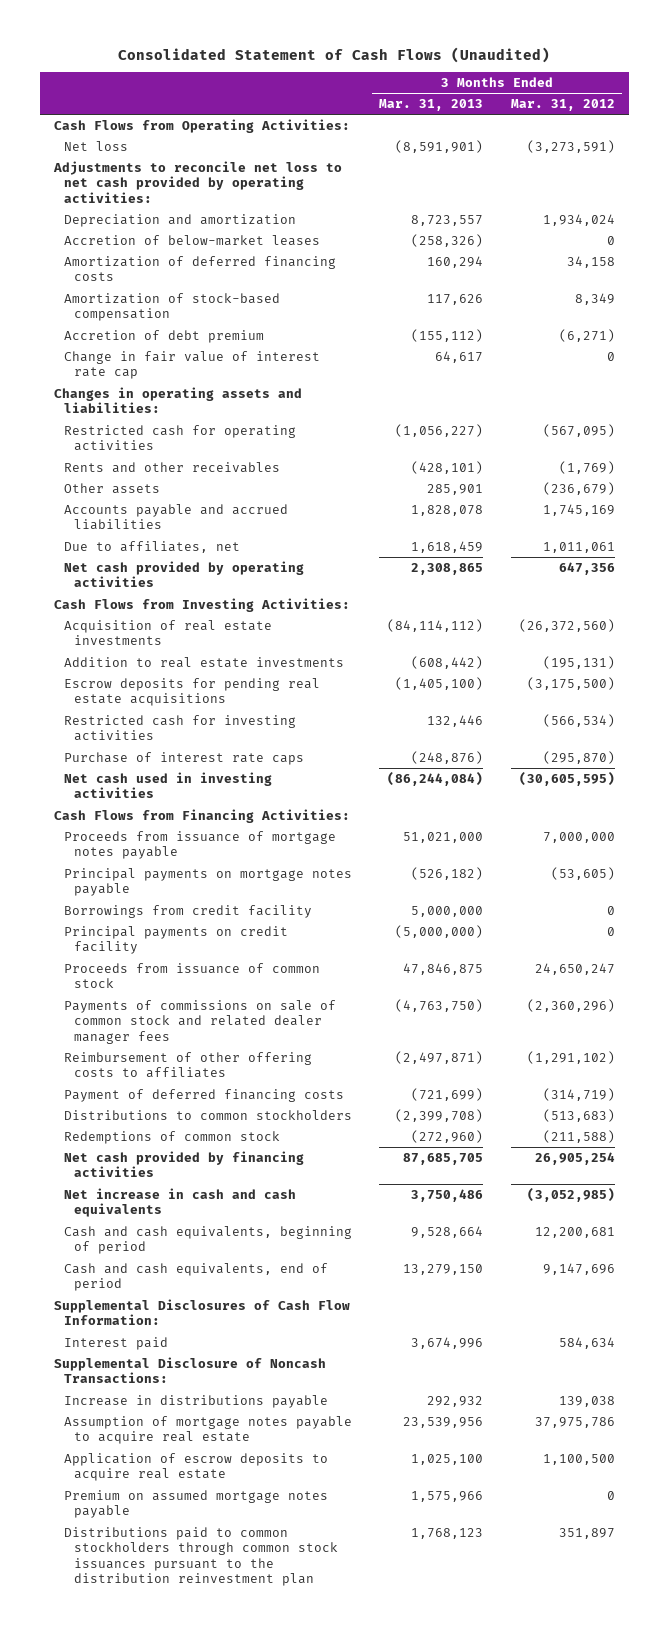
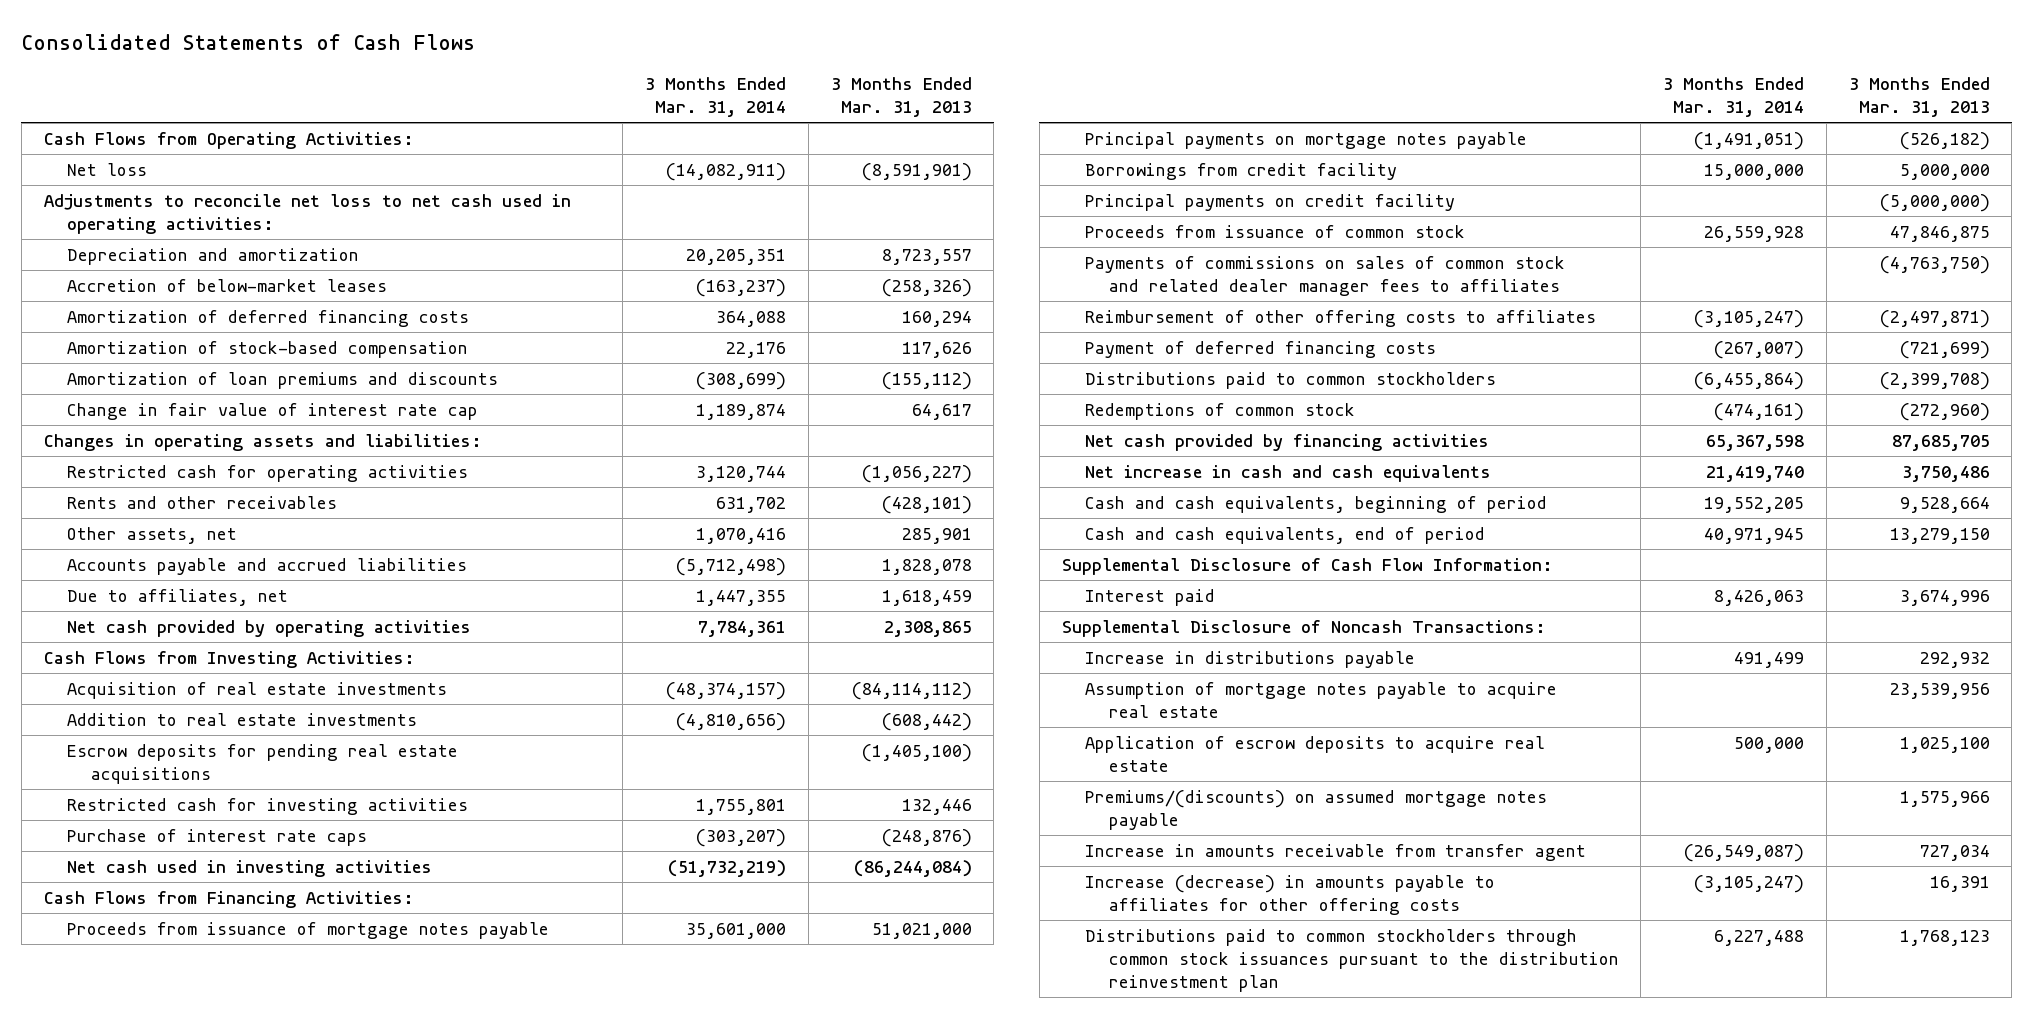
[118,46,551,63] Consolidated Statement of Cash Flows (Unaudited) -> [21,33,476,50] Consolidated Statements of Cash Flows
[510,99,615,112] Mar. 31, 2012 -> none
none -> [645,76,787,117] 3 Months Ended Mar. 31, 2014
[53,160,343,203] Adjustments to reconcile net loss to net cash provided by operating activities: -> [43,193,571,234] Adjustments to reconcile net loss to net cash used in operating activities:
[63,329,264,343] Accretion of debt premium -> [67,371,499,389] Amortization of loan premiums and discounts
[63,482,160,494] Other assets -> [67,526,238,544] Other assets, net
[63,999,336,1044] Payments of commissions on sale of common stock and related dealer manager fees -> [1085,255,1566,296] Payments of commissions on sales of common stock and related dealer manager fees to affiliates
[63,1109,352,1120] Distributions to common stockholders -> [1085,371,1497,389] Distributions paid to common stockholders
[54,1298,351,1326] Supplemental Disclosures of Cash Flow Information: -> [1061,557,1553,575] Supplemental Disclosure of Cash Flow Information:
[63,1489,328,1519] Premium on assumed mortgage notes payable -> [1085,789,1548,830] Premiums/(discounts) on assumed mortgage notes payable
none -> [1085,843,1587,861] Increase in amounts receivable from transfer agent
none -> [1085,874,1496,915] Increase (decrease) in amounts payable to affiliates for other offering costs

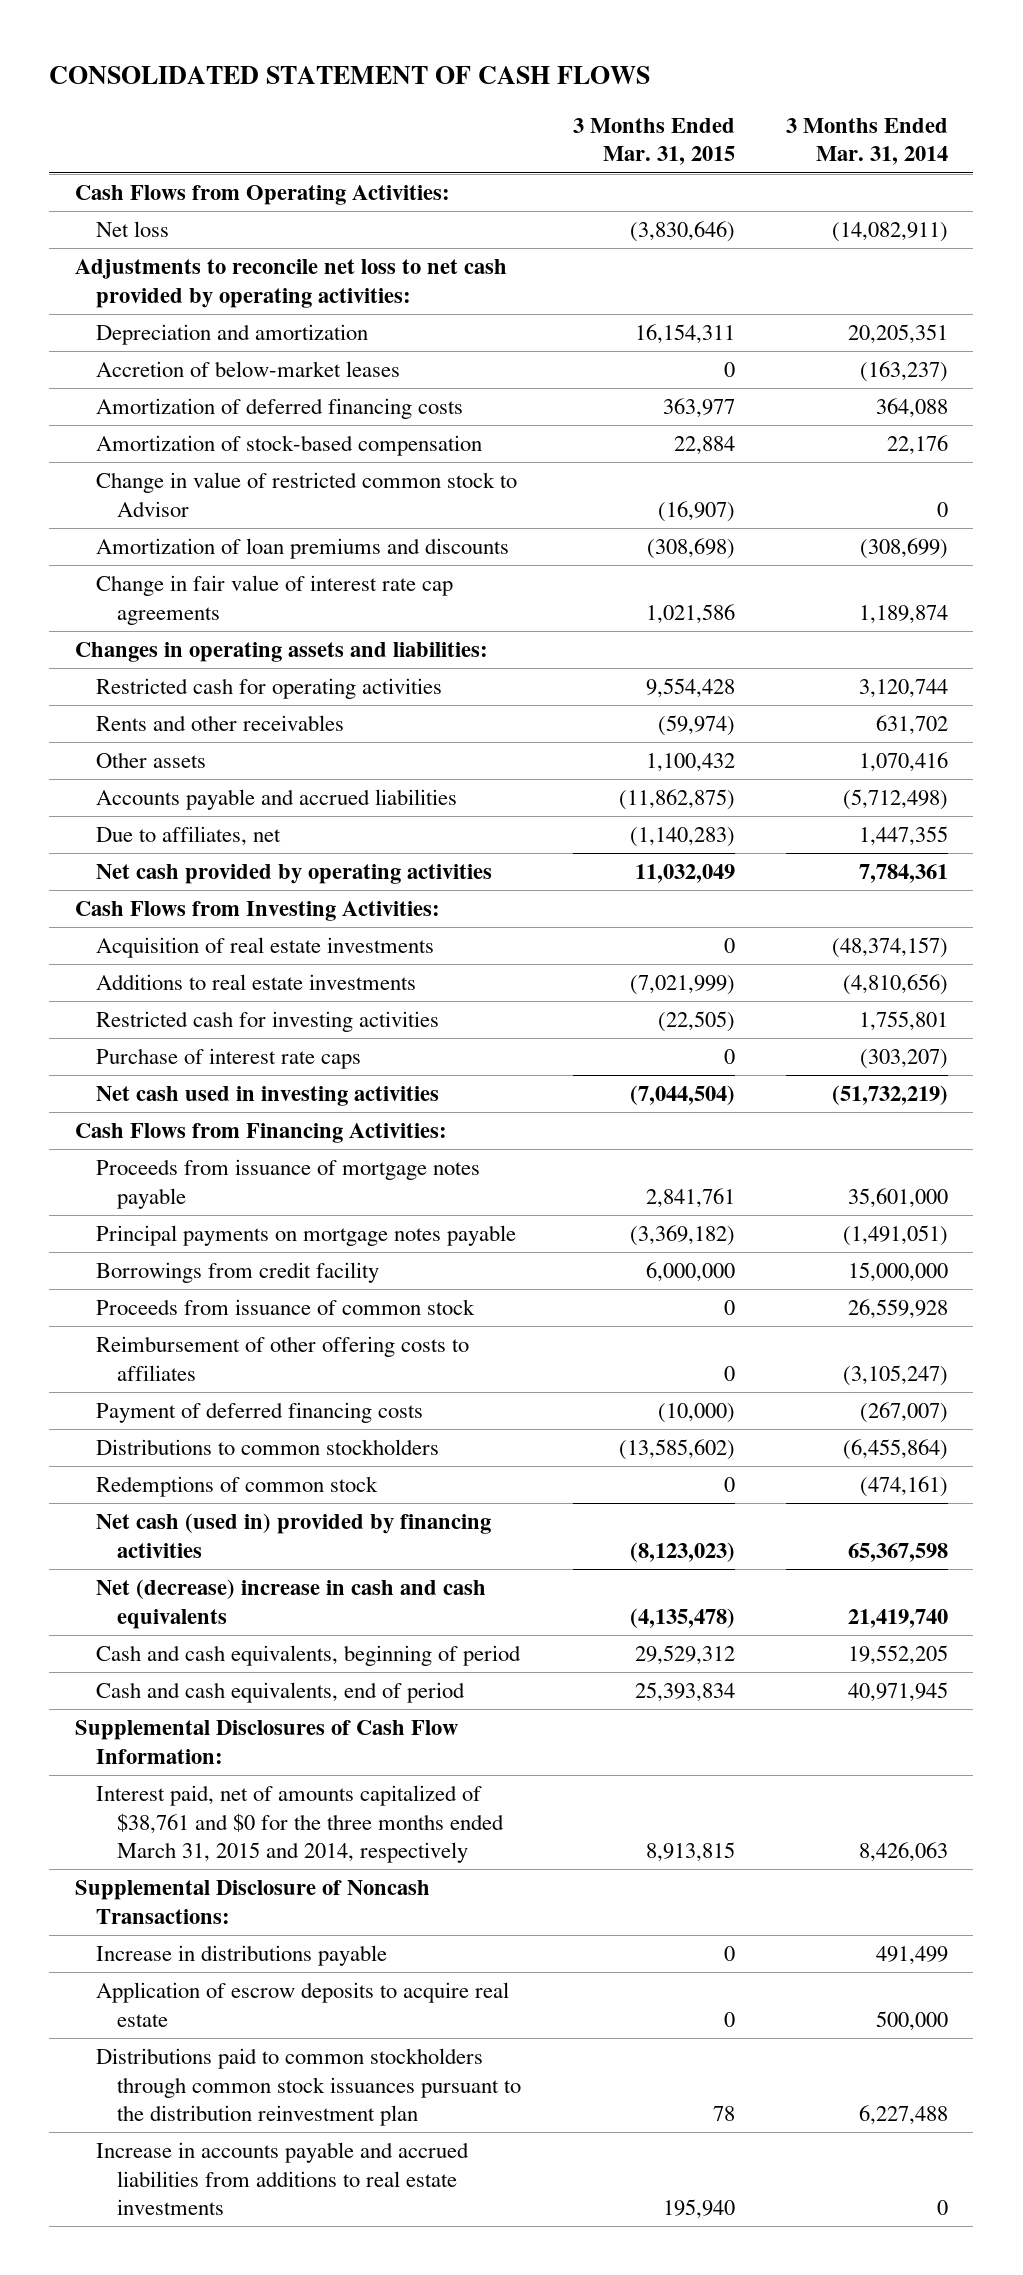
[21,33,476,50] Consolidated Statements of Cash Flows -> [49,66,651,85] CONSOLIDATED STATEMENT OF CASH FLOWS
[830,76,972,117] 3 Months Ended Mar. 31, 2013 -> none
none -> [572,117,735,166] 3 Months Ended Mar. 31, 2015
[43,193,571,234] Adjustments to reconcile net loss to net cash used in operating activities: -> [74,259,507,308] Adjustments to reconcile net loss to net cash provided by operating activities:
none -> [96,472,518,517] Change in value of restricted common stock to Advisor
[67,402,479,420] Change in fair value of interest rate cap -> [96,575,454,625] Change in fair value of interest rate cap agreements
[67,526,238,544] Other assets, net -> [96,752,207,769] Other assets
[67,743,459,784] Escrow deposits for pending real estate acquisitions -> none
[67,712,418,726] Addition to real estate investments -> [96,974,417,991] Additions to real estate investments
[1085,193,1456,211] Principal payments on credit facility -> none
[1085,255,1566,296] Payments of commissions on sales of common stock and related dealer manager fees to affiliates -> none
[1085,371,1497,389] Distributions paid to common stockholders -> [96,1439,440,1456] Distributions to common stockholders
[1085,433,1490,451] Net cash provided by financing activities -> [96,1513,492,1558] Net cash (used in) provided by financing activities
[1085,464,1492,482] Net increase in cash and cash equivalents -> [96,1579,487,1629] Net (decrease) increase in cash and cash equivalents
[1061,557,1553,575] Supplemental Disclosure of Cash Flow Information: -> [74,1720,458,1764] Supplemental Disclosures of Cash Flow Information:
[1085,588,1216,606] Interest paid -> [96,1785,505,1864] Interest paid, net of amounts capitalized of $38,761 and $0 for the three months ended March 31, 2015 and 2014, respectively
[1085,681,1558,718] Assumption of mortgage notes payable to acquire real estate -> none
[1085,789,1548,830] Premiums/(discounts) on assumed mortgage notes payable -> none
[1085,843,1587,861] Increase in amounts receivable from transfer agent -> none
[1085,874,1496,915] Increase (decrease) in amounts payable to affiliates for other offering costs -> none
none -> [96,2142,470,2216] Increase in accounts payable and accrued liabilities from additions to real estate investments

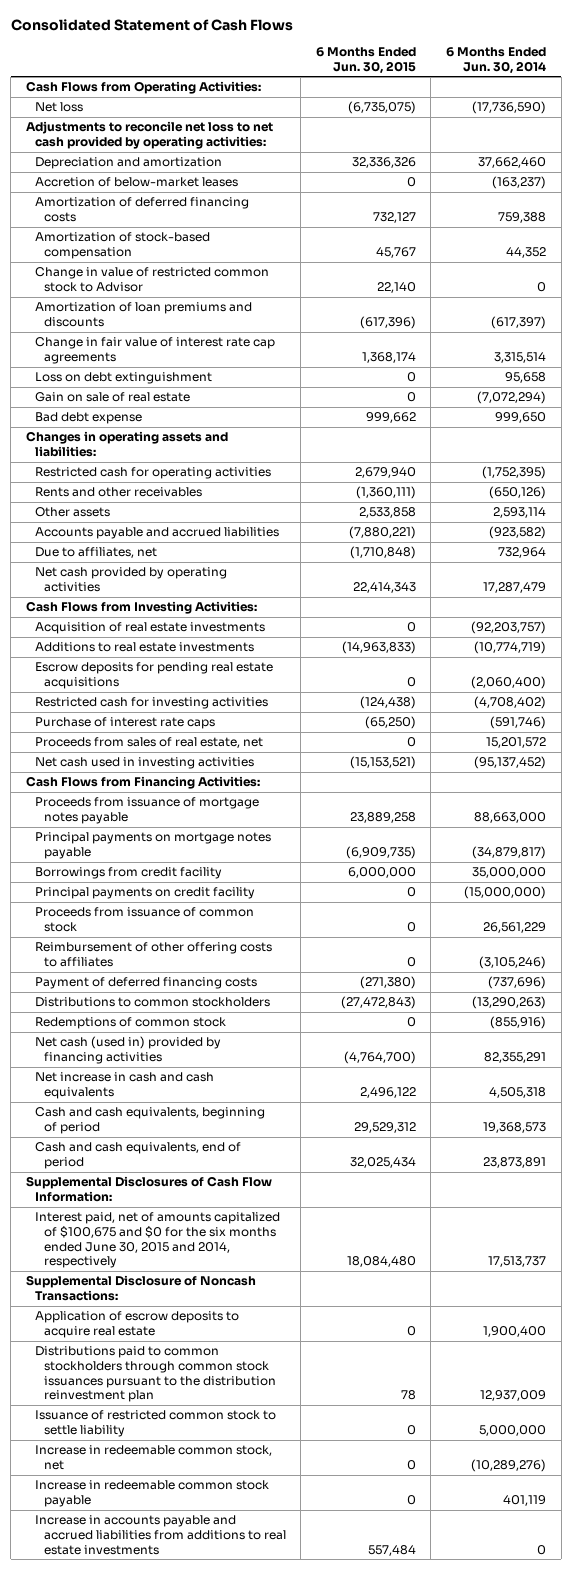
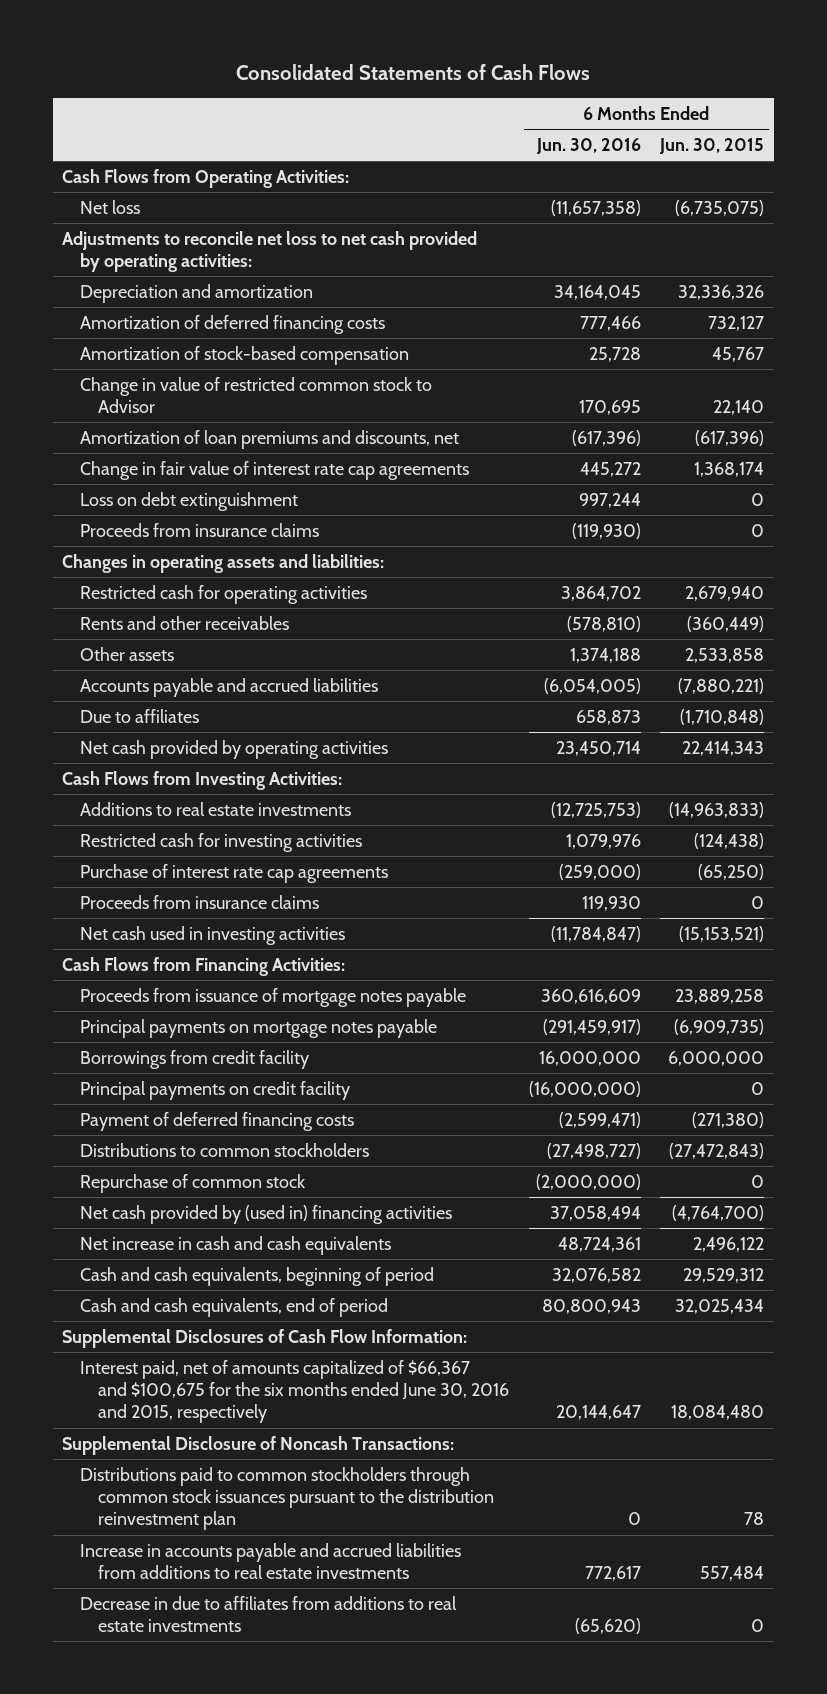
[10,18,293,31] Consolidated Statement of Cash Flows -> [236,64,591,81] Consolidated Statements of Cash Flows
[446,47,547,74] 6 Months Ended Jun. 30, 2014 -> none
none -> [535,137,641,154] Jun. 30, 2016
[34,177,238,188] Accretion of below-market leases -> none
[34,302,252,327] Amortization of loan premiums and discounts -> [80,429,460,449] Amortization of loan premiums and discounts, net
[34,392,190,403] Gain on sale of real estate -> none
[34,412,142,425] Bad debt expense -> none
none -> [80,522,320,537] Proceeds from insurance claims
[355,486,416,500] (1,360,111) -> [687,615,765,632] (360,449)
[34,547,157,559] Due to affiliates, net -> [80,708,200,723] Due to affiliates
[34,622,265,635] Acquisition of real estate investments -> none
[34,662,273,689] Escrow deposits for pending real estate acquisitions -> none
[34,737,263,749] Proceeds from sales of real estate, net -> none
[34,717,215,730] Purchase of interest rate caps -> [80,863,389,883] Purchase of interest rate cap agreements
none -> [80,894,320,909] Proceeds from insurance claims
[34,907,254,932] Proceeds from issuance of common stock -> none
[34,942,272,967] Reimbursement of other offering costs to affiliates -> none
[34,1017,226,1030] Redemptions of common stock -> [80,1173,306,1193] Repurchase of common stock
[34,1036,221,1064] Net cash (used in) provided by financing activities -> [80,1204,453,1224] Net cash provided by (used in) financing activities
[34,1212,280,1269] Interest paid, net of amounts capitalized of $100,675 and $0 for the six months ended June 30, 2015 and 2014, respectively -> [80,1359,509,1424] Interest paid, net of amounts capitalized of $66,367 and $100,675 for the six months ended June 30, 2016 and 2015, respectively
[34,1311,239,1338] Application of escrow deposits to acquire real estate -> none
[34,1410,276,1437] Issuance of restricted common stock to settle liability -> none
[34,1445,272,1470] Increase in redeemable common stock, net -> none
[34,1480,269,1507] Increase in redeemable common stock payable -> none
none -> [80,1595,458,1633] Decrease in due to affiliates from additions to real estate investments

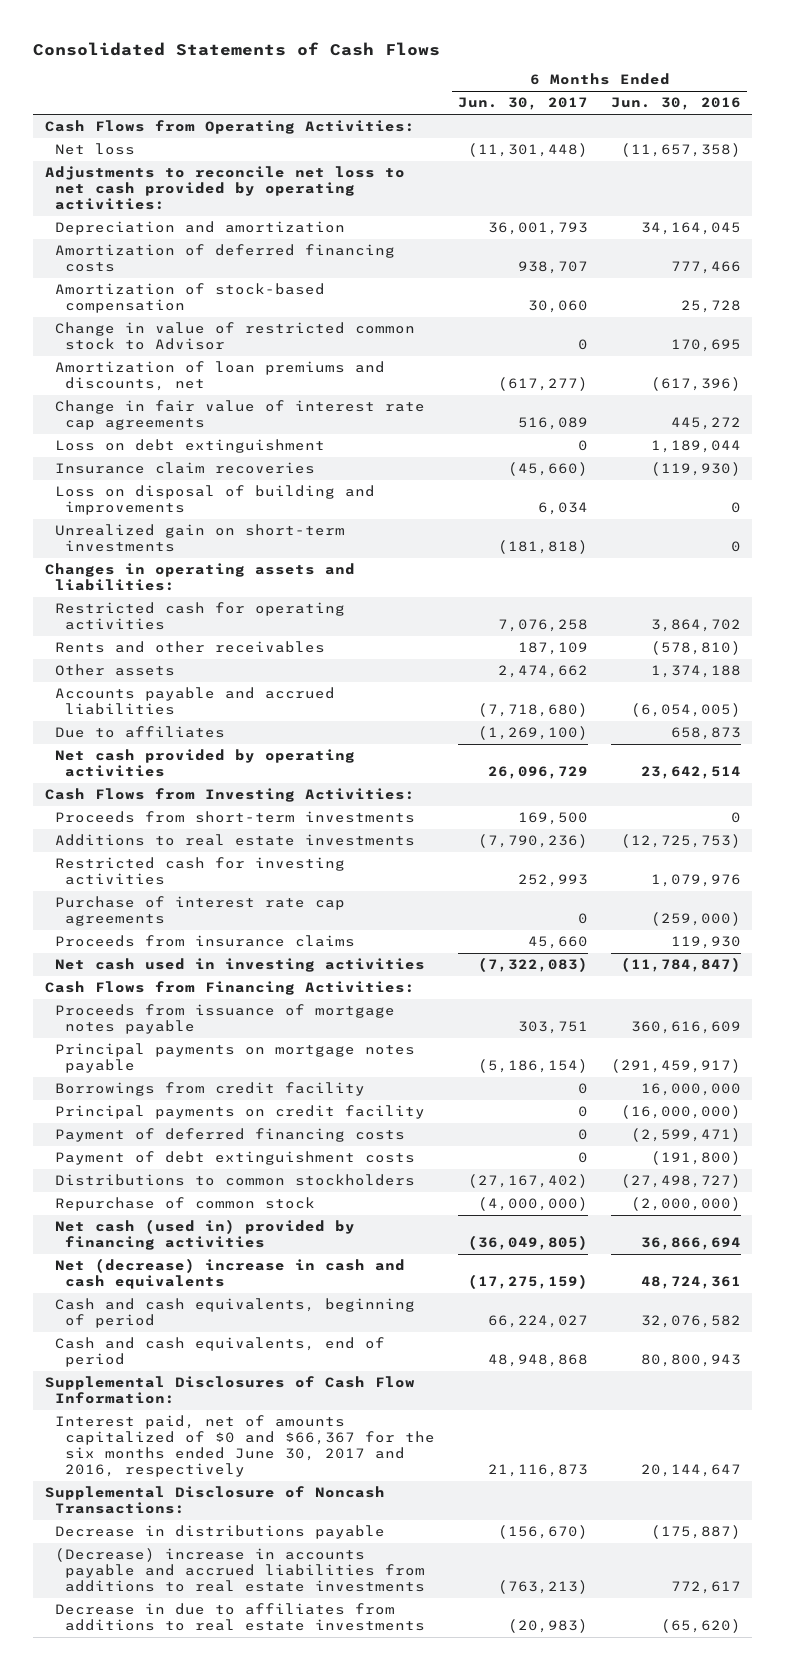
[659,137,765,154] Jun. 30, 2015 -> none
none -> [458,97,589,111] Jun. 30, 2017
[578,492,641,508] 997,244 -> [650,440,741,454] 1,189,044
[80,522,320,537] Proceeds from insurance claims -> [55,462,316,475] Insurance claim recoveries
none -> [55,485,376,516] Loss on disposal of building and improvements
none -> [55,524,346,553] Unrealized gain on short-term investments
[555,740,641,756] 23,450,714 -> [640,766,741,780] 23,642,514
none -> [55,811,416,824] Proceeds from short-term investments
none -> [55,1151,416,1166] Payment of debt extinguishment costs
[80,1204,453,1224] Net cash provided by (used in) financing activities -> [55,1219,356,1251] Net cash (used in) provided by financing activities
[549,1205,641,1221] 37,058,494 -> [640,1237,741,1251] 36,866,694
[80,1235,392,1255] Net increase in cash and cash equivalents -> [55,1258,406,1290] Net (decrease) increase in cash and cash equivalents
[80,1359,509,1424] Interest paid, net of amounts capitalized of $66,367 and $100,675 for the six months ended June 30, 2016 and 2015, respectively -> [55,1415,436,1478] Interest paid, net of amounts capitalized of $0 and $66,367 for the six months ended June 30, 2017 and 2016, respectively
[80,1466,494,1531] Distributions paid to common stockholders through common stock issuances pursuant to the distribution reinvestment plan -> none
none -> [55,1525,386,1540] Decrease in distributions payable
[80,1542,462,1580] Increase in accounts payable and accrued liabilities from additions to real estate investments -> [55,1548,426,1593] (Decrease) increase in accounts payable and accrued liabilities from additions to real estate investments

